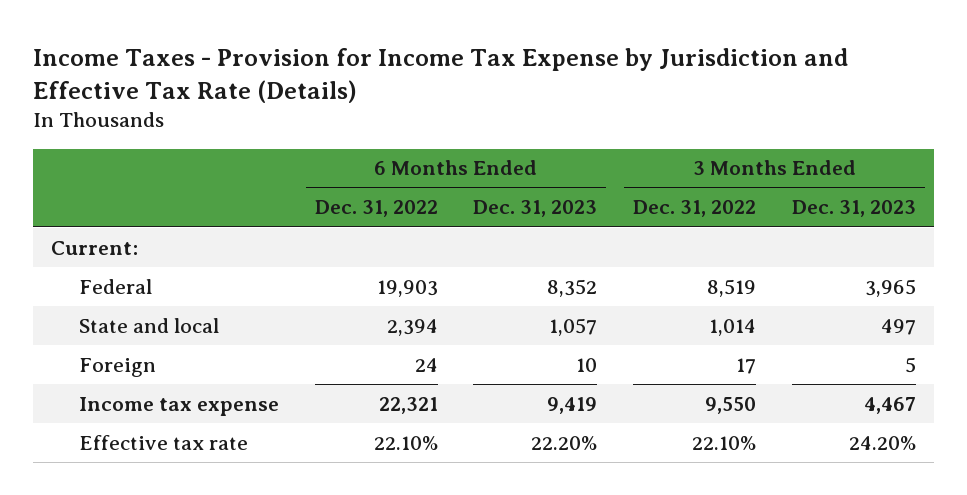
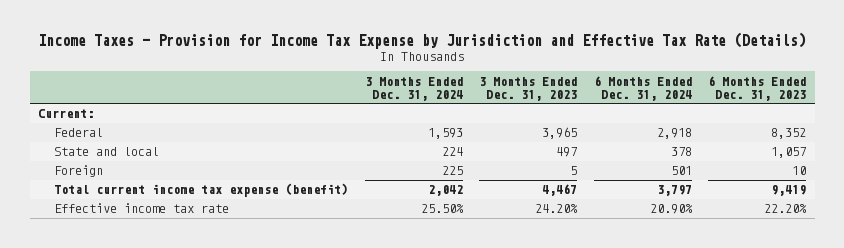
[314,200,438,218] Dec. 31, 2022 -> none
[633,200,757,218] Dec. 31, 2022 -> none
none -> [364,76,463,101] 3 Months Ended Dec. 31, 2024
none -> [593,75,692,101] 6 Months Ended Dec. 31, 2024
[78,396,279,416] Income tax expense -> [54,183,349,198] Total current income tax expense (benefit)
[78,434,248,450] Effective tax rate -> [54,203,230,214] Effective income tax rate

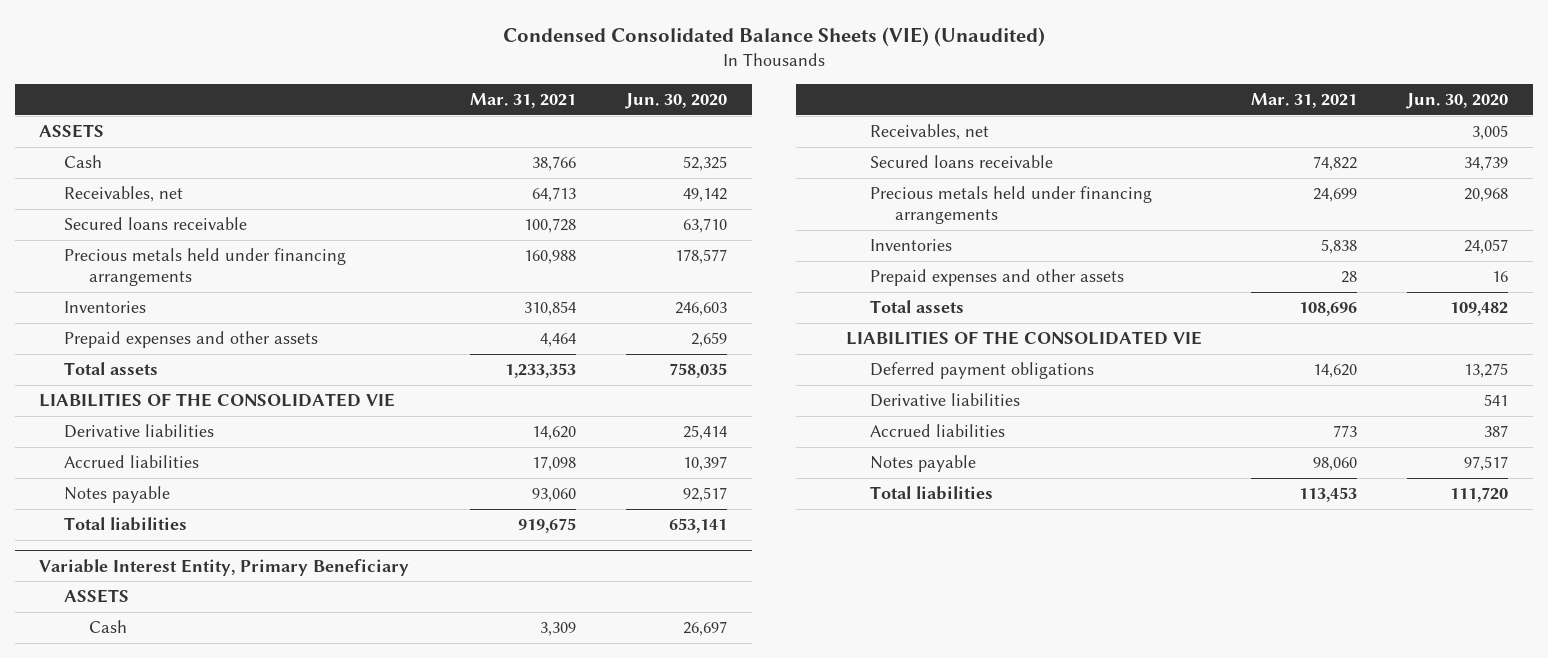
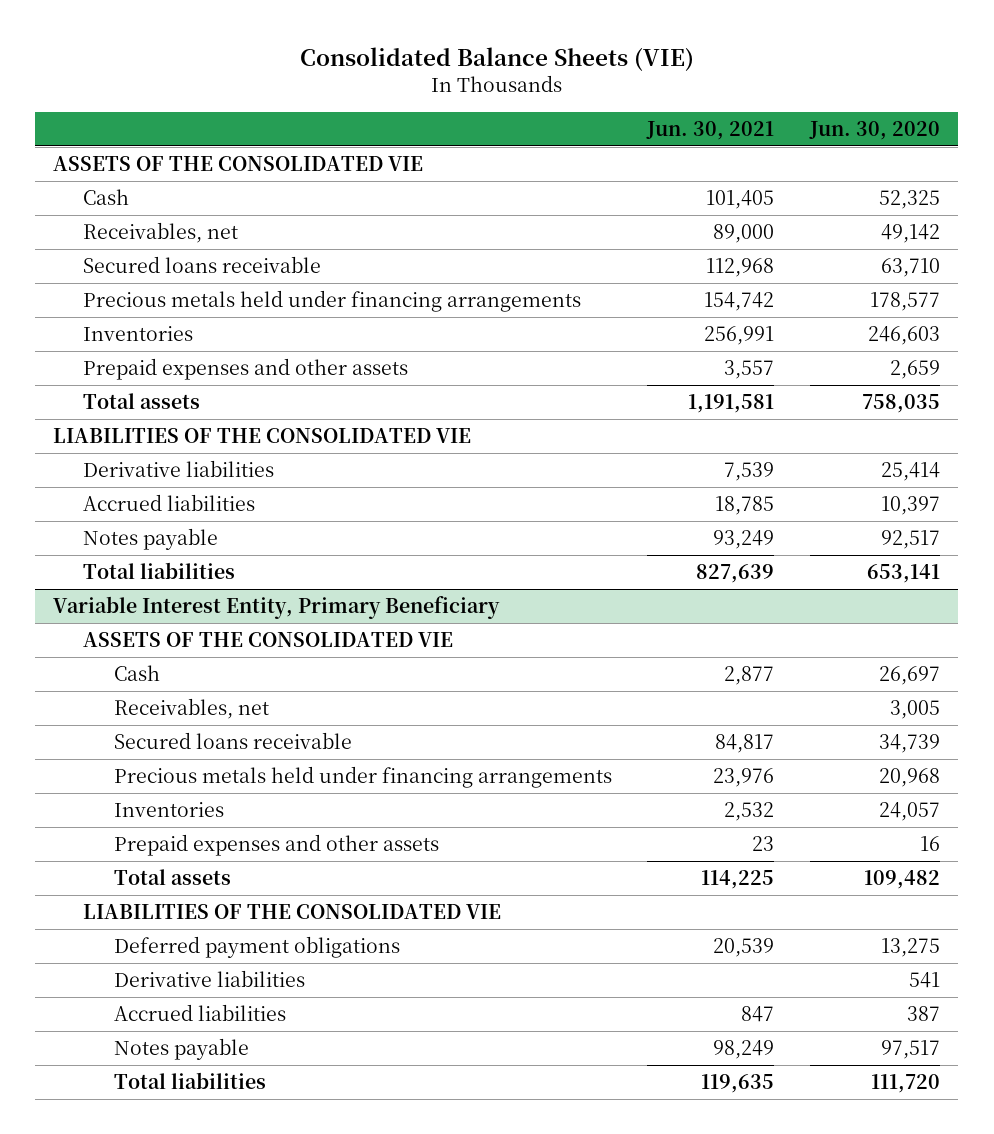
[502,27,1045,48] Condensed Consolidated Balance Sheets (VIE) (Unaudited) -> [299,46,694,71] Consolidated Balance Sheets (VIE)
[469,93,576,109] Mar. 31, 2021 -> none
none -> [646,121,775,141] Jun. 30, 2021
[39,124,105,139] ASSETS -> [53,156,424,172] ASSETS OF THE CONSOLIDATED VIE
[64,589,130,604] ASSETS -> [83,632,454,648] ASSETS OF THE CONSOLIDATED VIE

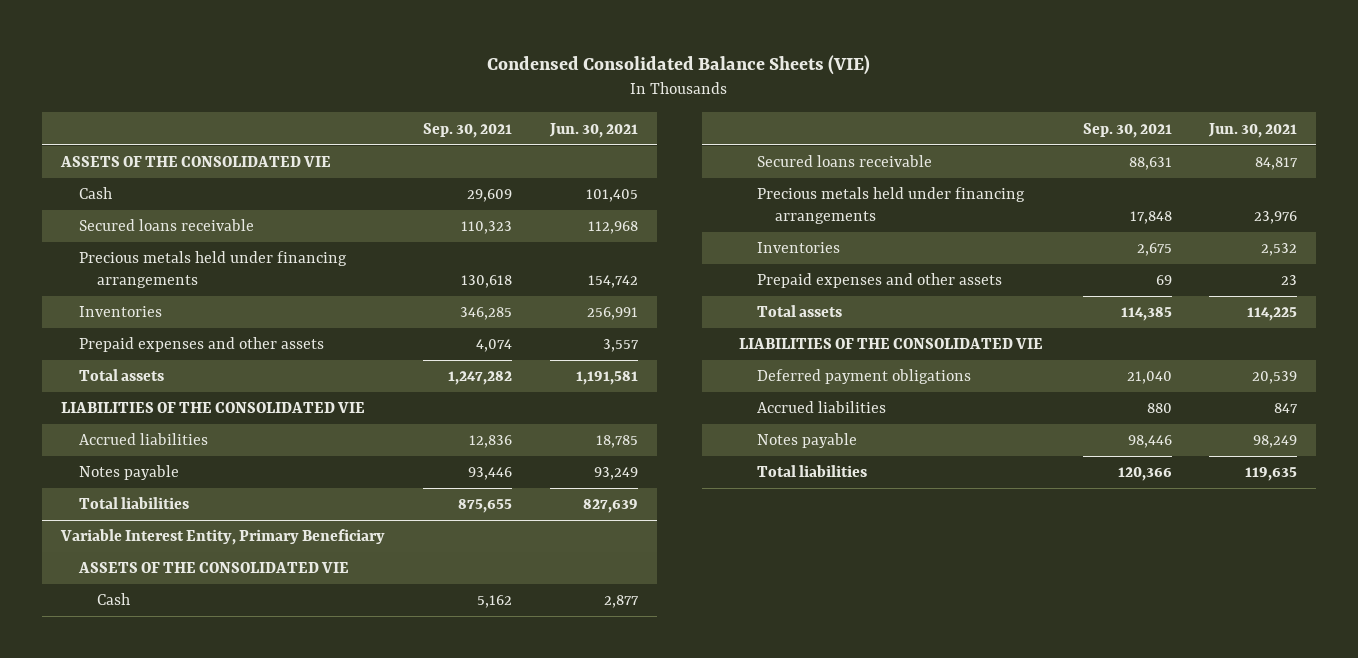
[299,46,694,71] Consolidated Balance Sheets (VIE) -> [487,54,871,75] Condensed Consolidated Balance Sheets (VIE)
[809,121,941,141] Jun. 30, 2020 -> none
none -> [422,122,512,138] Sep. 30, 2021
[83,222,239,244] Receivables, net -> none
[83,460,275,478] Derivative liabilities -> none
[113,698,269,720] Receivables, net -> none
[113,970,305,988] Derivative liabilities -> none

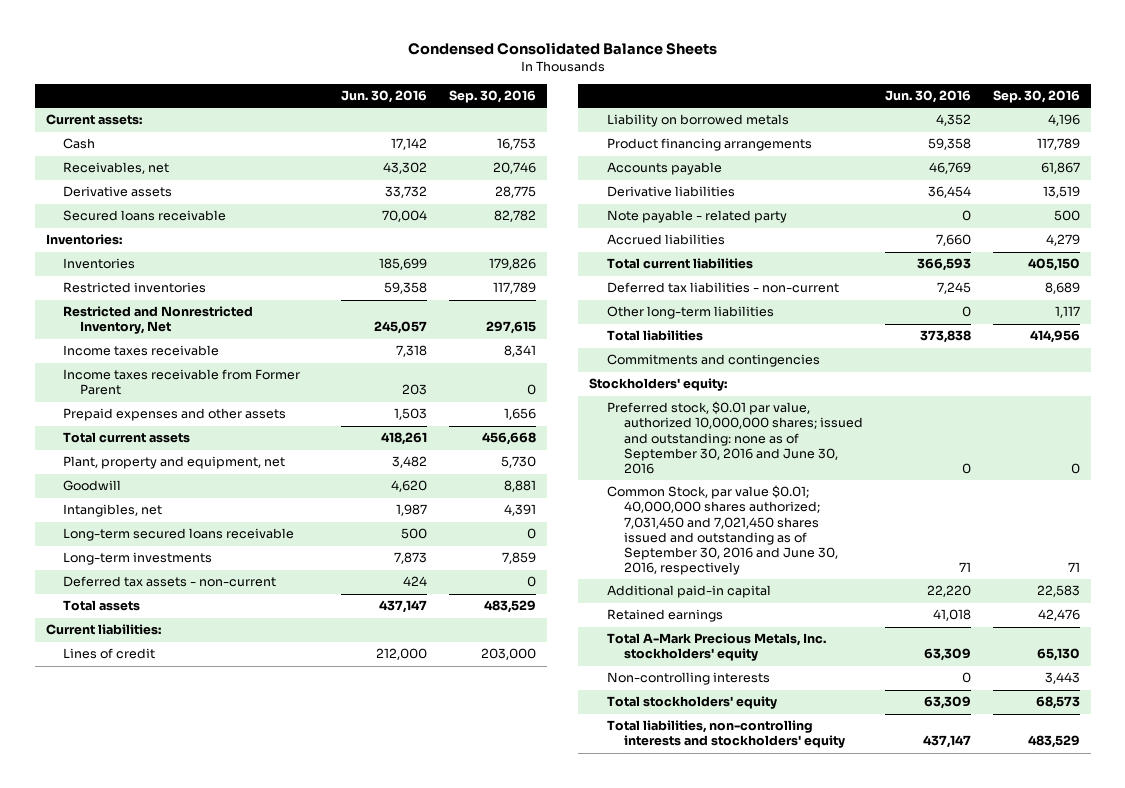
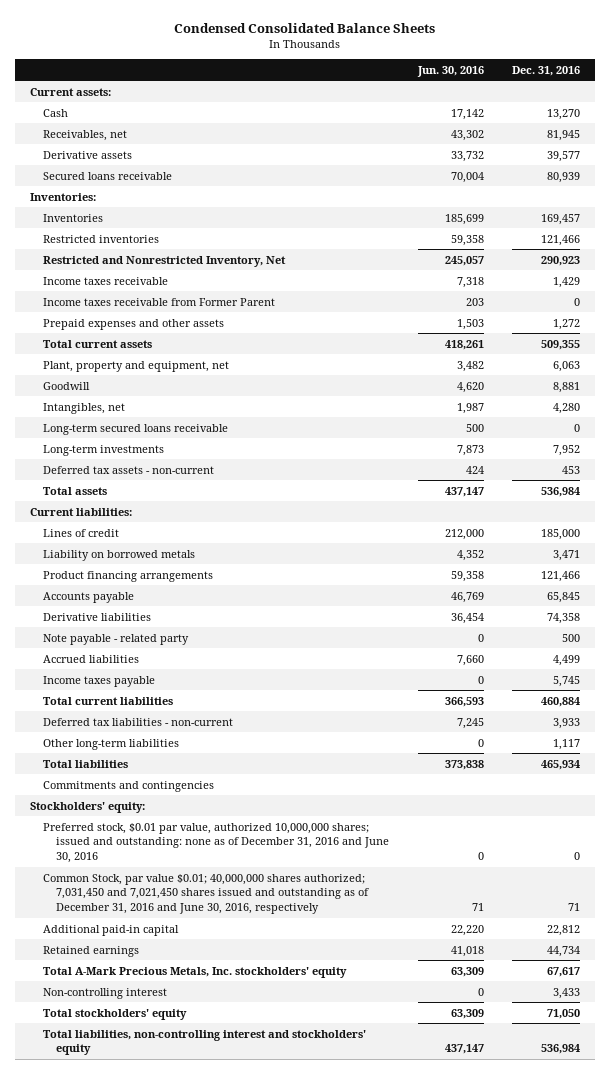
[449,90,537,104] Sep. 30, 2016 -> none
none -> [512,65,581,76] Dec. 31, 2016
none -> [42,675,155,687] Income taxes payable
[606,401,863,474] Preferred stock, $0.01 par value, authorized 10,000,000 shares; issued and outstanding: none as of September 30, 2016 and June 30, 2016 -> [42,822,389,863] Preferred stock, $0.01 par value, authorized 10,000,000 shares; issued and outstanding: none as of December 31, 2016 and June 30, 2016
[606,485,838,575] Common Stock, par value $0.01; 40,000,000 shares authorized; 7,031,450 and 7,021,450 shares issued and outstanding as of September 30, 2016 and June 30, 2016, respectively -> [42,873,369,914] Common Stock, par value $0.01; 40,000,000 shares authorized; 7,031,450 and 7,021,450 shares issued and outstanding as of December 31, 2016 and June 30, 2016, respectively
[606,672,770,686] Non-controlling interests -> [42,987,167,999] Non-controlling interest
[606,720,845,749] Total liabilities, non-controlling interests and stockholders' equity -> [42,1029,366,1056] Total liabilities, non-controlling interest and stockholders' equity

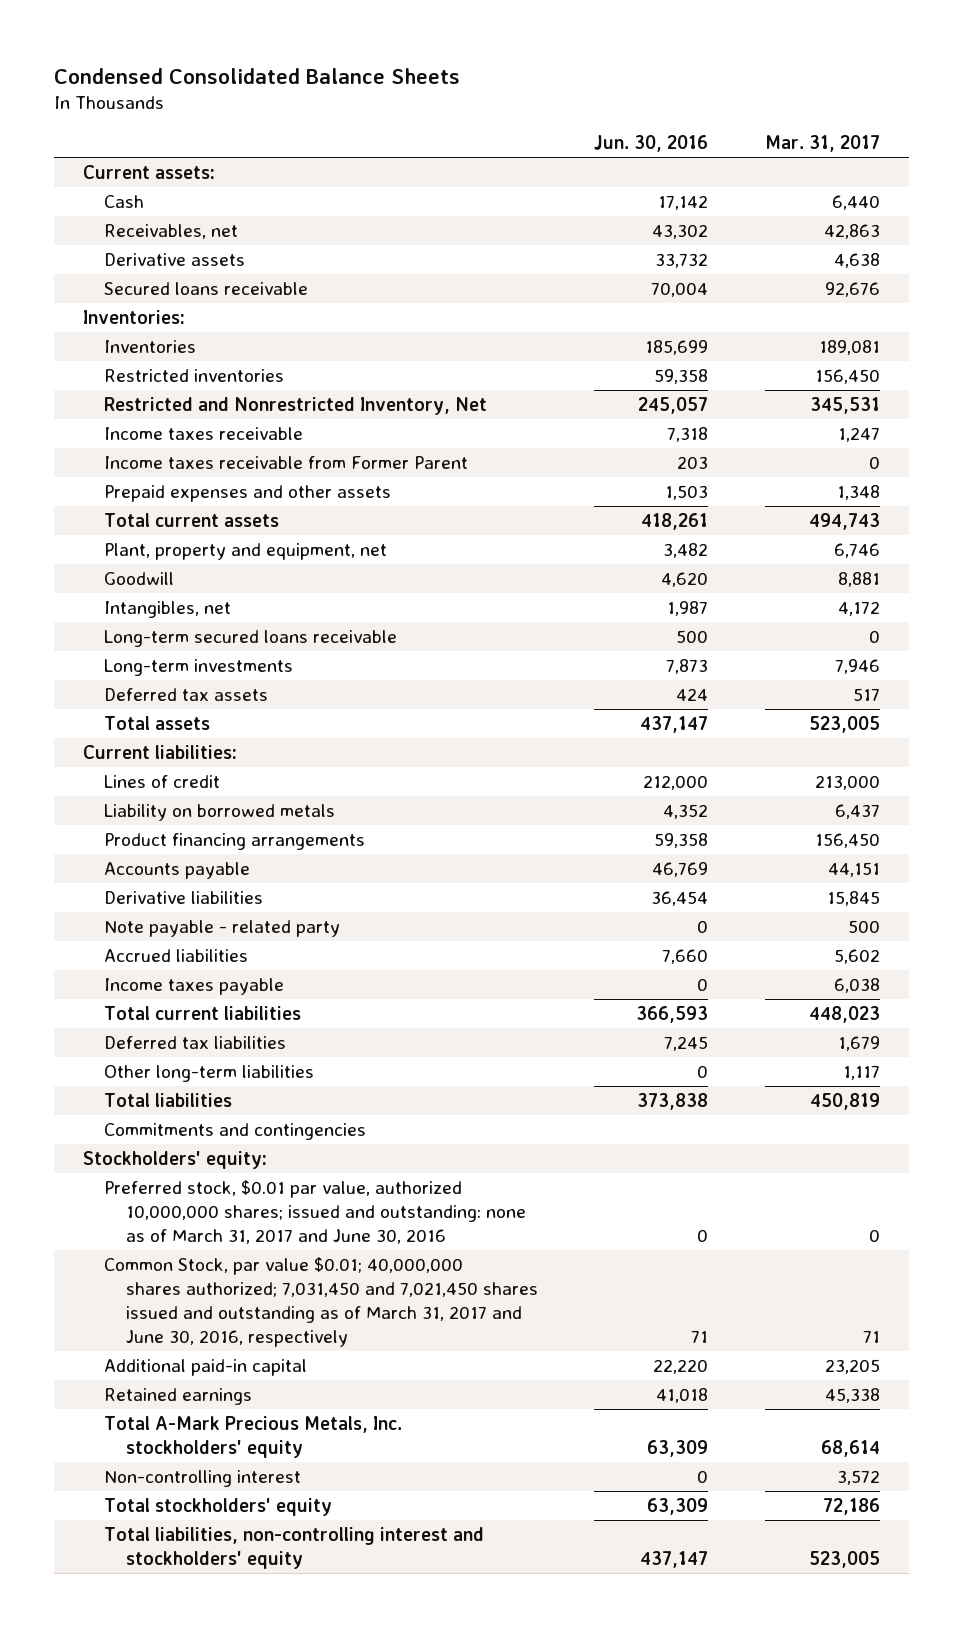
[512,65,581,76] Dec. 31, 2016 -> none
none -> [765,135,881,153] Mar. 31, 2017
[42,465,214,474] Deferred tax assets - non-current -> [104,687,269,701] Deferred tax assets
[42,717,233,726] Deferred tax liabilities - non-current -> [104,1035,287,1049] Deferred tax liabilities
[42,822,389,863] Preferred stock, $0.01 par value, authorized 10,000,000 shares; issued and outstanding: none as of December 31, 2016 and June 30, 2016 -> [104,1179,526,1244] Preferred stock, $0.01 par value, authorized 10,000,000 shares; issued and outstanding: none as of March 31, 2017 and June 30, 2016
[42,873,369,914] Common Stock, par value $0.01; 40,000,000 shares authorized; 7,031,450 and 7,021,450 shares issued and outstanding as of December 31, 2016 and June 30, 2016, respectively -> [104,1256,538,1347] Common Stock, par value $0.01; 40,000,000 shares authorized; 7,031,450 and 7,021,450 shares issued and outstanding as of March 31, 2017 and June 30, 2016, respectively

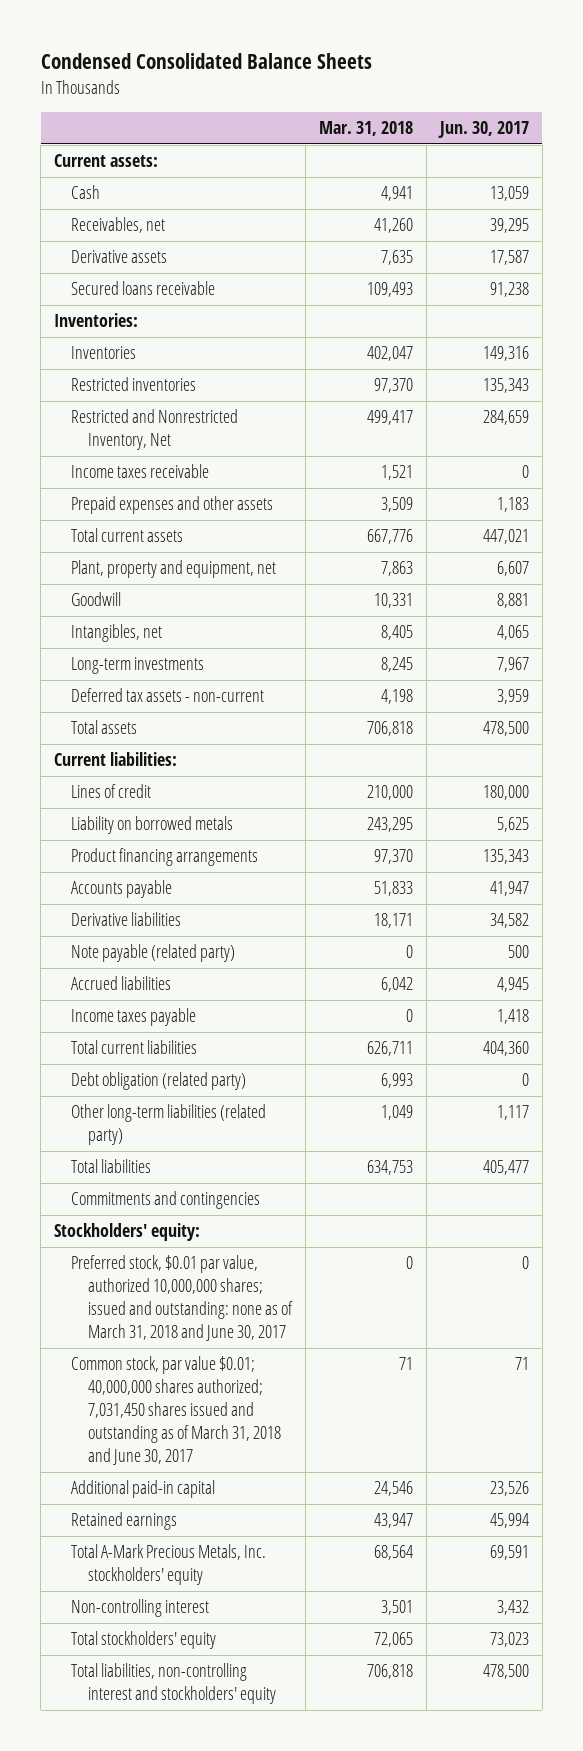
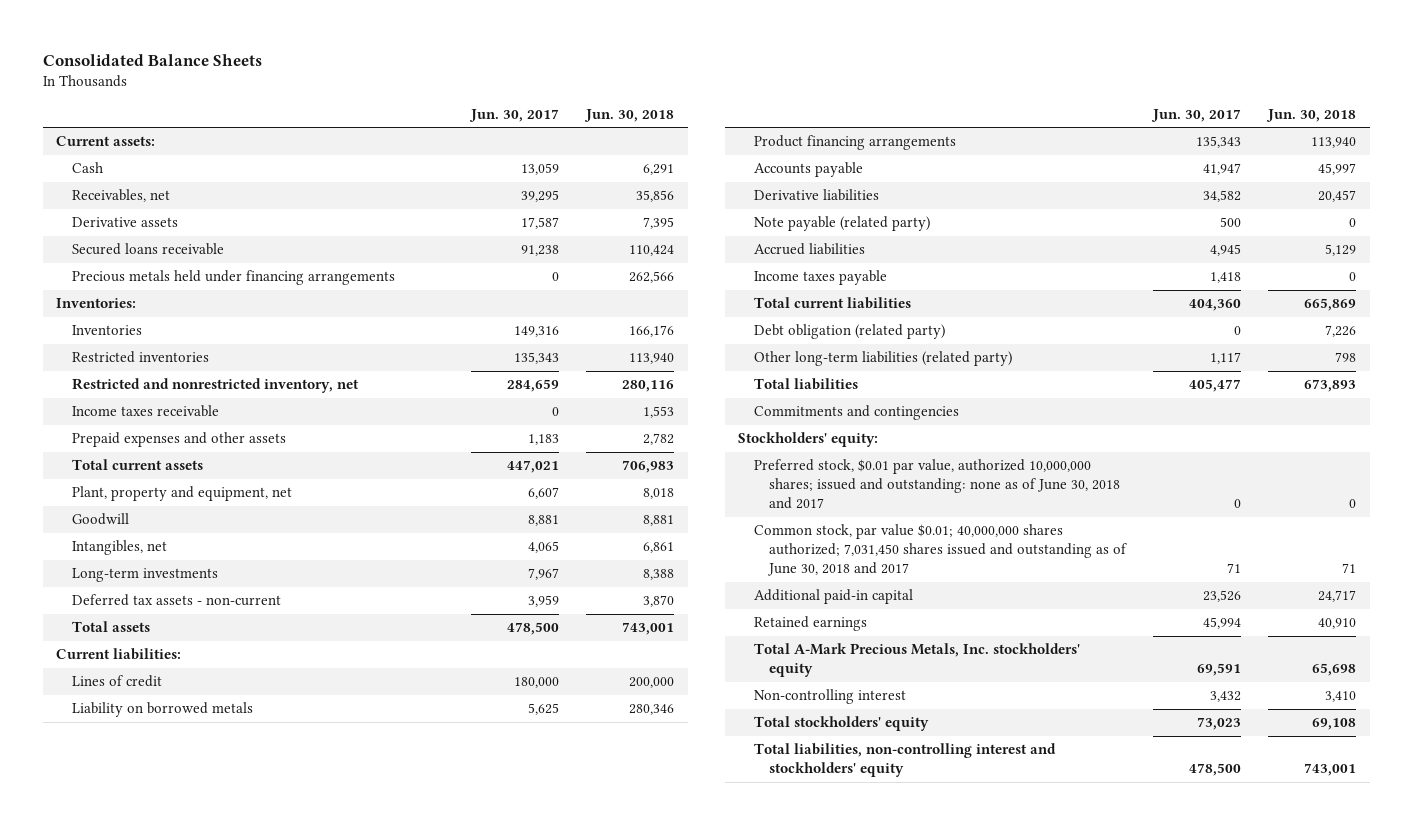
[40,52,372,69] Condensed Consolidated Balance Sheets -> [42,53,262,66] Consolidated Balance Sheets
[318,121,413,137] Mar. 31, 2018 -> none
none -> [584,108,675,122] Jun. 30, 2018
none -> [71,270,395,286] Precious metals held under financing arrangements
[71,409,239,451] Restricted and Nonrestricted Inventory, Net -> [71,378,359,394] Restricted and nonrestricted inventory, net
[71,1255,294,1342] Preferred stock, $0.01 par value, authorized 10,000,000 shares; issued and outstanding: none as of March 31, 2018 and June 30, 2017 -> [753,459,1120,510] Preferred stock, $0.01 par value, authorized 10,000,000 shares; issued and outstanding: none as of June 30, 2018 and 2017
[71,1356,282,1466] Common stock, par value $0.01; 40,000,000 shares authorized; 7,031,450 shares issued and outstanding as of March 31, 2018 and June 30, 2017 -> [753,524,1127,577] Common stock, par value $0.01; 40,000,000 shares authorized; 7,031,450 shares issued and outstanding as of June 30, 2018 and 2017

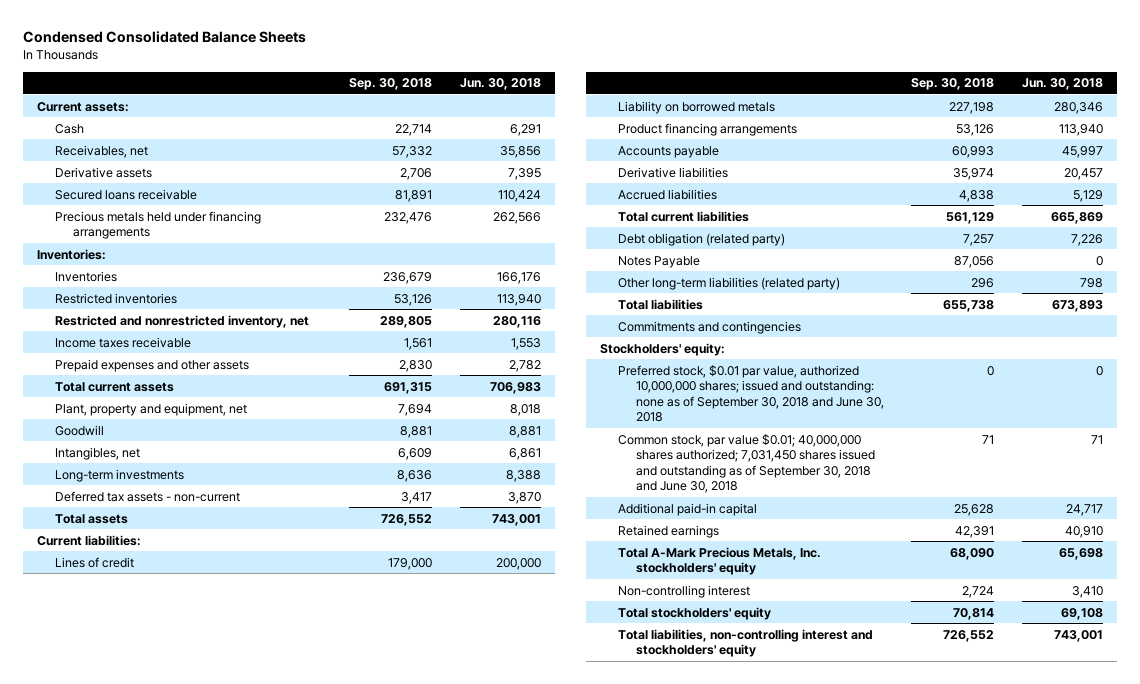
[42,53,262,66] Consolidated Balance Sheets -> [23,31,307,44] Condensed Consolidated Balance Sheets
[468,108,559,122] Jun. 30, 2017 -> none
none -> [348,78,432,91] Sep. 30, 2018
[753,216,930,232] Note payable (related party) -> none
[753,270,887,286] Income taxes payable -> none
none -> [617,255,700,268] Notes Payable
[753,459,1120,510] Preferred stock, $0.01 par value, authorized 10,000,000 shares; issued and outstanding: none as of June 30, 2018 and 2017 -> [617,364,884,423] Preferred stock, $0.01 par value, authorized 10,000,000 shares; issued and outstanding: none as of September 30, 2018 and June 30, 2018
[753,524,1127,577] Common stock, par value $0.01; 40,000,000 shares authorized; 7,031,450 shares issued and outstanding as of June 30, 2018 and 2017 -> [617,433,875,494] Common stock, par value $0.01; 40,000,000 shares authorized; 7,031,450 shares issued and outstanding as of September 30, 2018 and June 30, 2018

